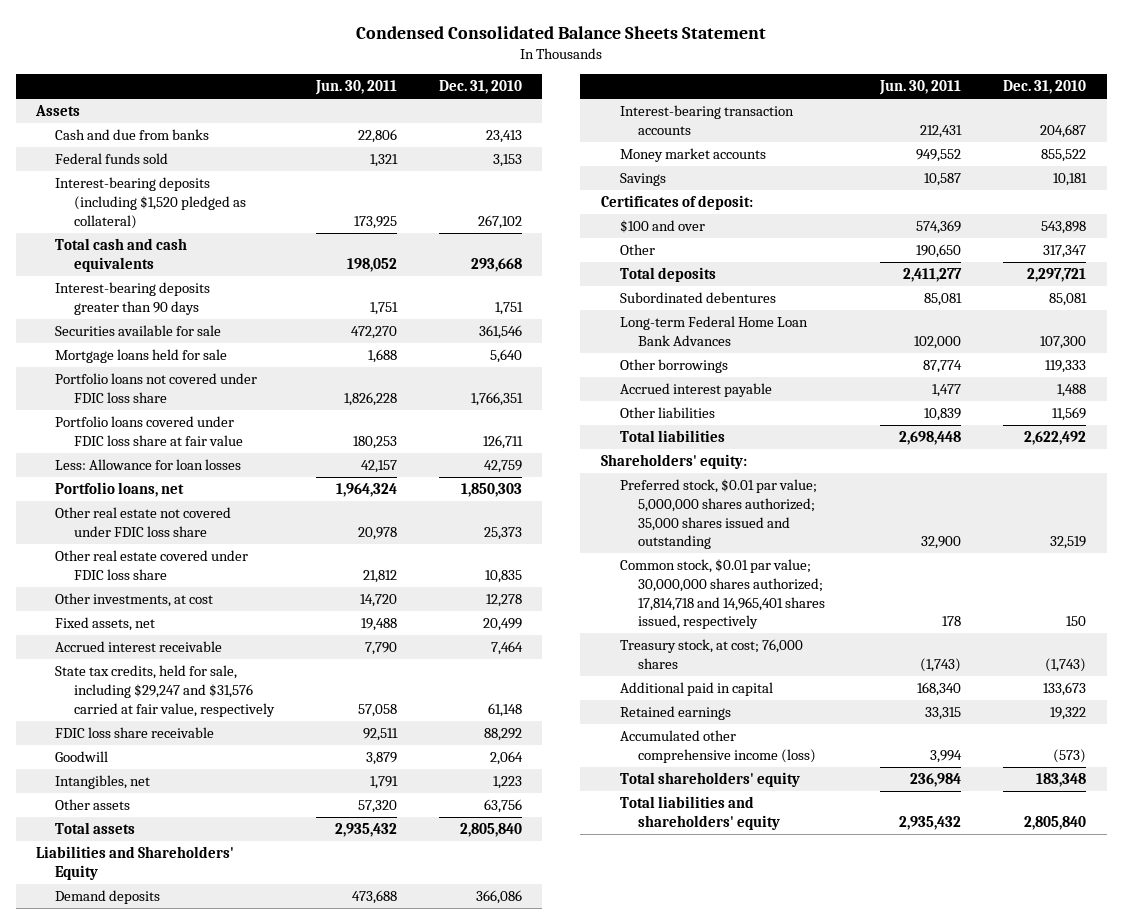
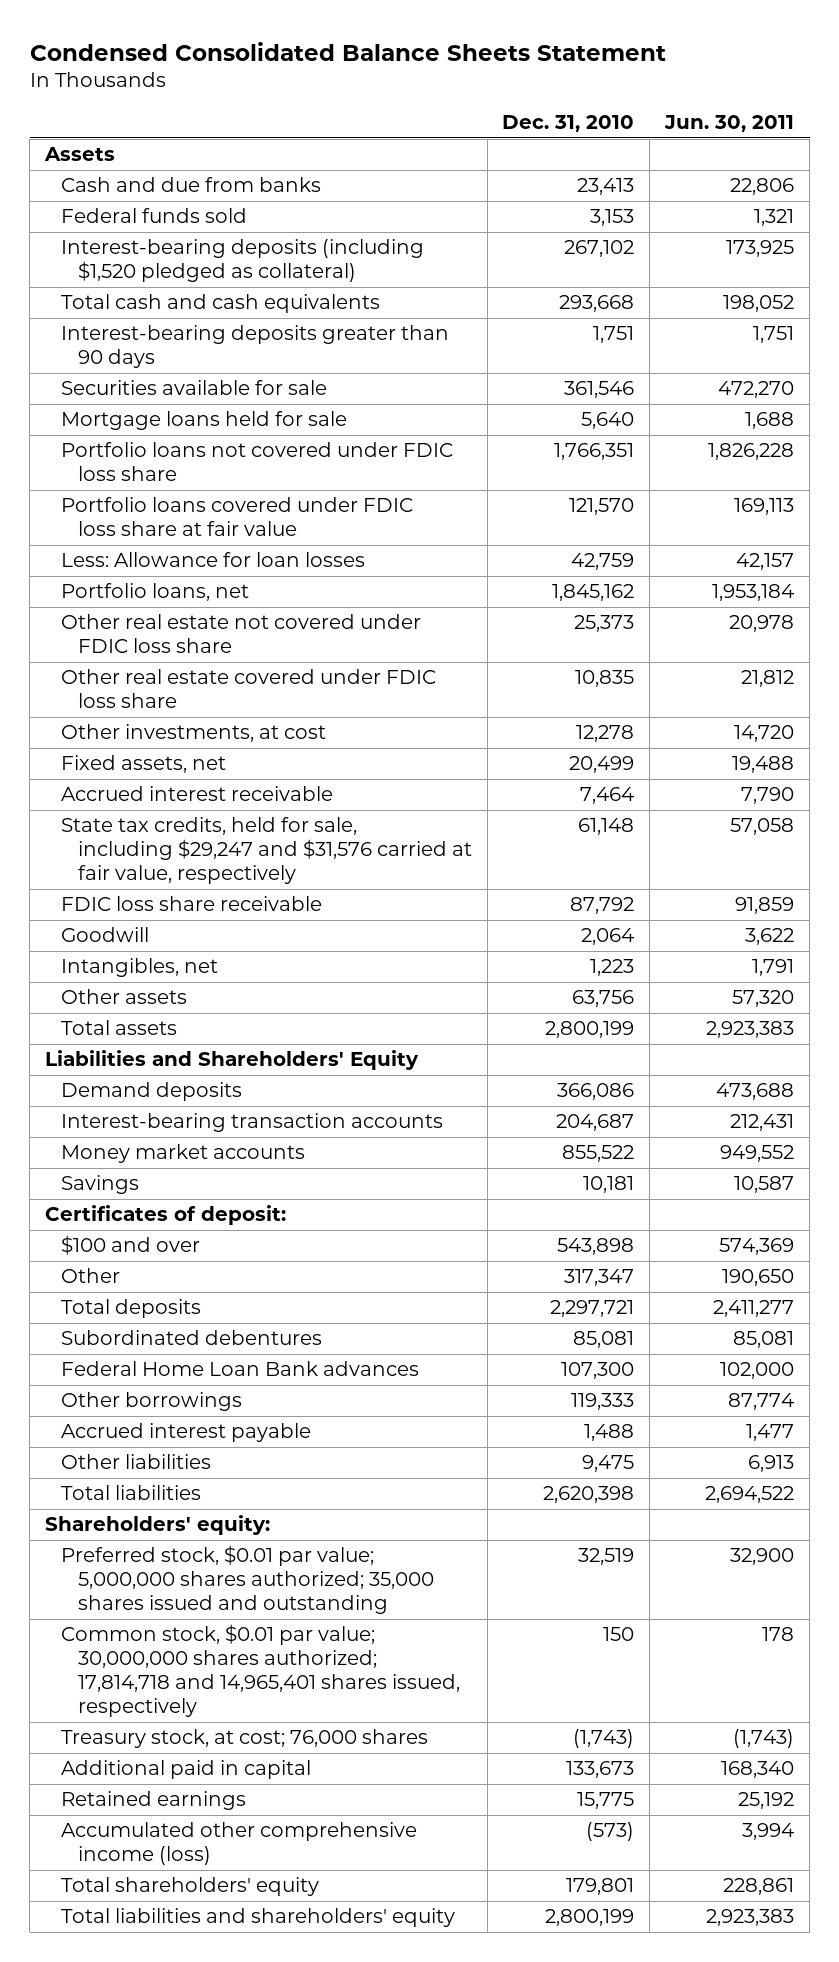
[352,435,397,449] 180,253 -> [734,498,795,516] 169,113
[482,434,523,449] 126,711 -> [569,498,635,516] 121,570
[335,483,397,498] 1,964,324 -> [712,584,795,602] 1,953,184
[460,483,522,498] 1,850,303 -> [552,584,635,602] 1,845,162
[362,728,398,742] 92,511 -> [735,897,795,915] 91,859
[483,728,522,742] 88,292 -> [570,897,635,915] 87,792
[365,752,397,766] 3,879 -> [745,928,795,946] 3,622
[334,823,397,838] 2,935,432 -> [706,1021,795,1039] 2,923,383
[459,823,522,838] 2,805,840 -> [545,1021,635,1039] 2,800,199
[619,316,808,346] Long-term Federal Home Loan Bank Advances -> [61,1361,420,1377] Federal Home Loan Bank advances
[924,408,962,422] 10,839 -> [748,1455,795,1473] 6,913
[1051,407,1086,422] 11,569 -> [582,1455,635,1473] 9,475
[899,431,962,446] 2,698,448 -> [705,1486,795,1504] 2,694,522
[1023,431,1086,446] 2,622,492 -> [543,1486,635,1504] 2,620,398
[925,707,962,721] 33,315 -> [738,1792,795,1810] 25,192
[1049,707,1086,721] 19,322 -> [577,1792,635,1810] 15,775
[910,773,962,788] 236,984 -> [723,1878,795,1896] 228,861
[1035,773,1086,788] 183,348 -> [566,1878,635,1896] 179,801
[899,815,962,830] 2,935,432 -> [706,1909,795,1927] 2,923,383
[1023,815,1086,830] 2,805,840 -> [545,1909,635,1927] 2,800,199

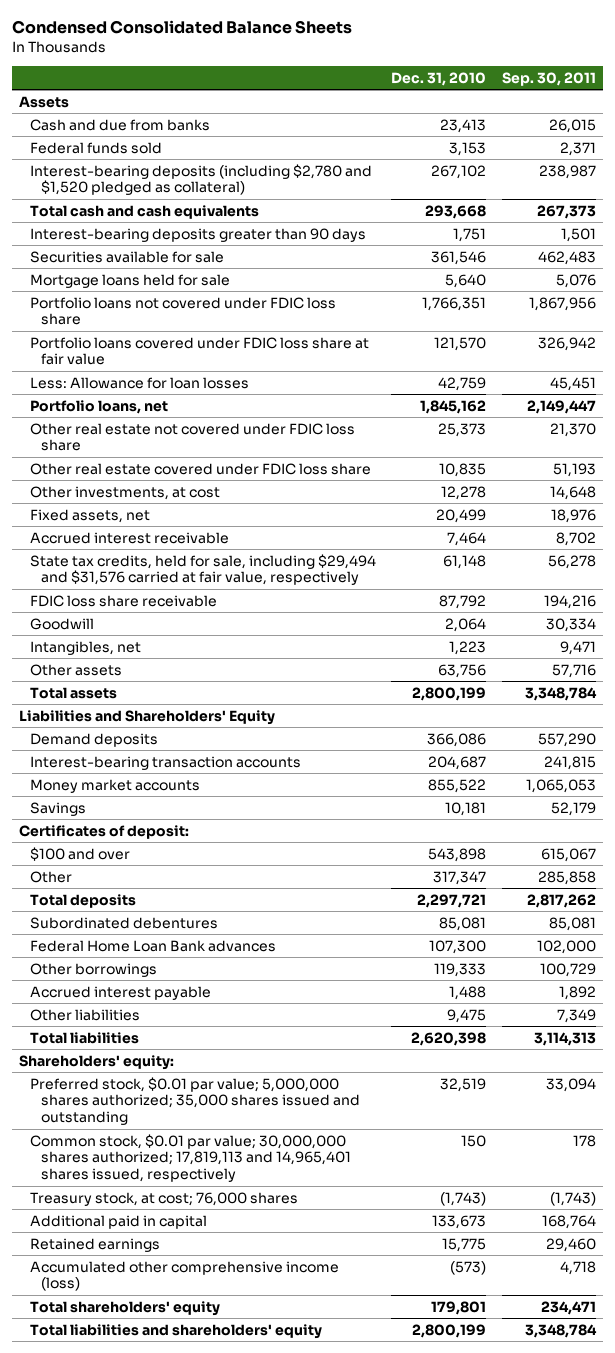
[29,41,666,61] Condensed Consolidated Balance Sheets Statement -> [11,20,352,35] Condensed Consolidated Balance Sheets
[664,115,795,133] Jun. 30, 2011 -> none
none -> [501,71,596,86] Sep. 30, 2011
[61,239,425,283] Interest-bearing deposits (including $1,520 pledged as collateral) -> [30,163,373,196] Interest-bearing deposits (including $2,780 and $1,520 pledged as collateral)
[61,817,472,885] State tax credits, held for sale, including $29,247 and $31,576 carried at fair value, respectively -> [30,553,377,586] State tax credits, held for sale, including $29,494 and $31,576 carried at fair value, respectively
[61,1624,460,1718] Common stock, $0.01 par value; 30,000,000 shares authorized; 17,814,718 and 14,965,401 shares issued, respectively -> [30,1133,351,1183] Common stock, $0.01 par value; 30,000,000 shares authorized; 17,819,113 and 14,965,401 shares issued, respectively

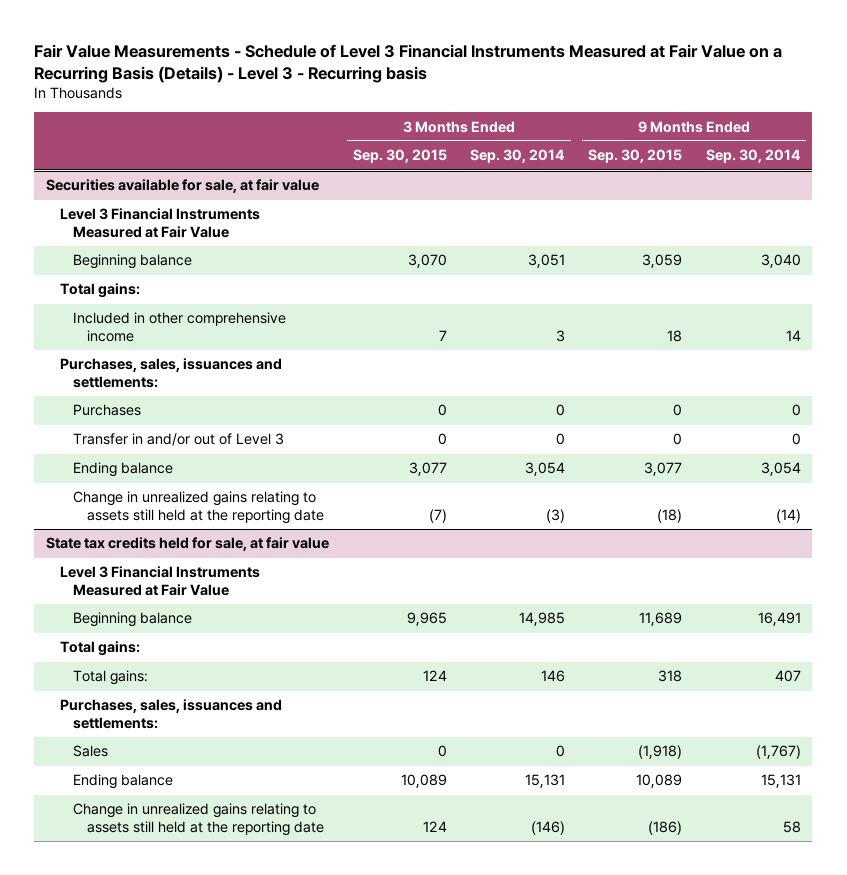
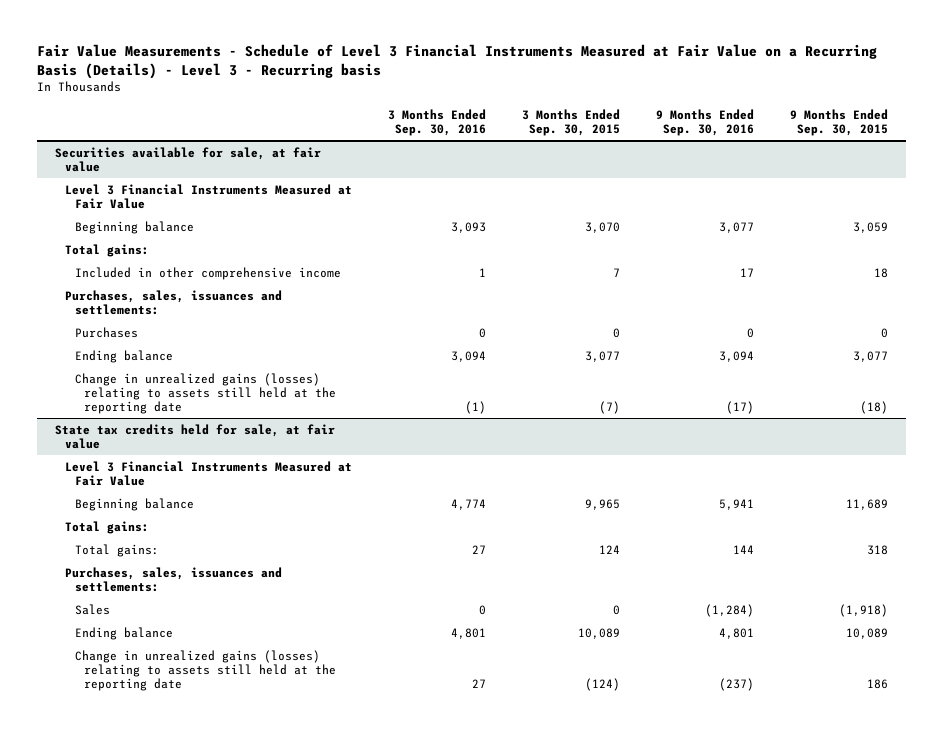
[469,149,565,164] Sep. 30, 2014 -> none
[705,149,801,164] Sep. 30, 2014 -> none
none -> [387,108,486,137] 3 Months Ended Sep. 30, 2016
none -> [655,108,754,137] 9 Months Ended Sep. 30, 2016
[73,433,285,447] Transfer in and/or out of Level 3 -> none
[73,491,325,524] Change in unrealized gains relating to assets still held at the reporting date -> [74,372,337,414] Change in unrealized gains (losses) relating to assets still held at the reporting date
[73,803,325,836] Change in unrealized gains relating to assets still held at the reporting date -> [74,649,337,691] Change in unrealized gains (losses) relating to assets still held at the reporting date
[422,820,447,832] 124 -> [584,677,620,691] (124)
[648,820,683,835] (186) -> [866,678,888,689] 186

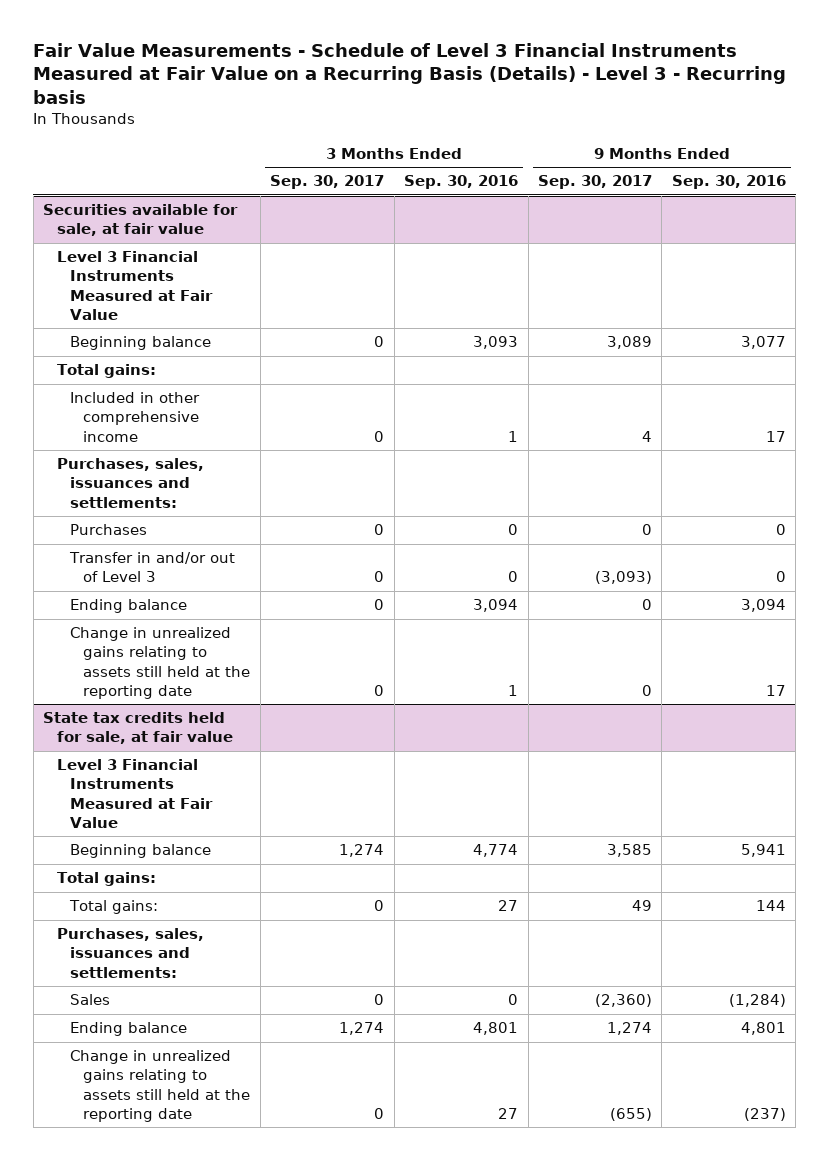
[521,108,620,137] 3 Months Ended Sep. 30, 2015 -> none
[789,108,888,137] 9 Months Ended Sep. 30, 2015 -> none
none -> [270,175,385,190] Sep. 30, 2017
none -> [537,175,652,190] Sep. 30, 2017
none -> [69,552,236,583] Transfer in and/or out of Level 3
[74,372,337,414] Change in unrealized gains (losses) relating to assets still held at the reporting date -> [70,627,251,699] Change in unrealized gains relating to assets still held at the reporting date
[464,400,486,414] (1) -> [508,684,519,696] 1
[725,400,754,414] (17) -> [765,684,786,696] 17
[74,649,337,691] Change in unrealized gains (losses) relating to assets still held at the reporting date -> [70,1050,251,1122] Change in unrealized gains relating to assets still held at the reporting date

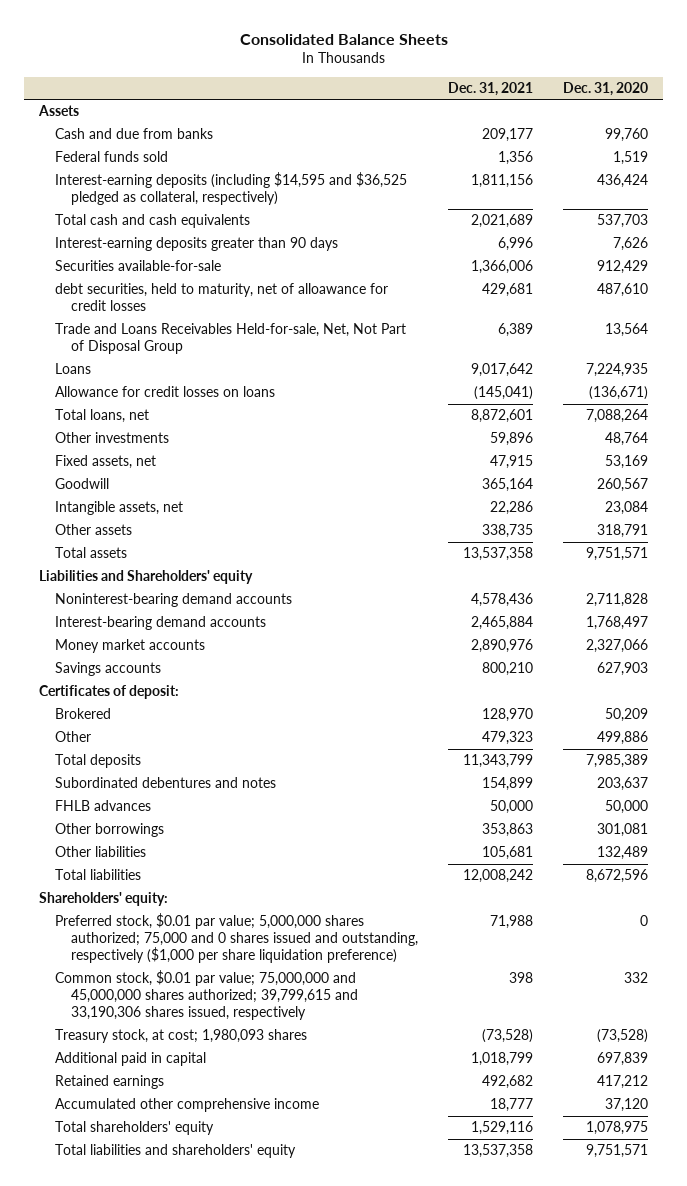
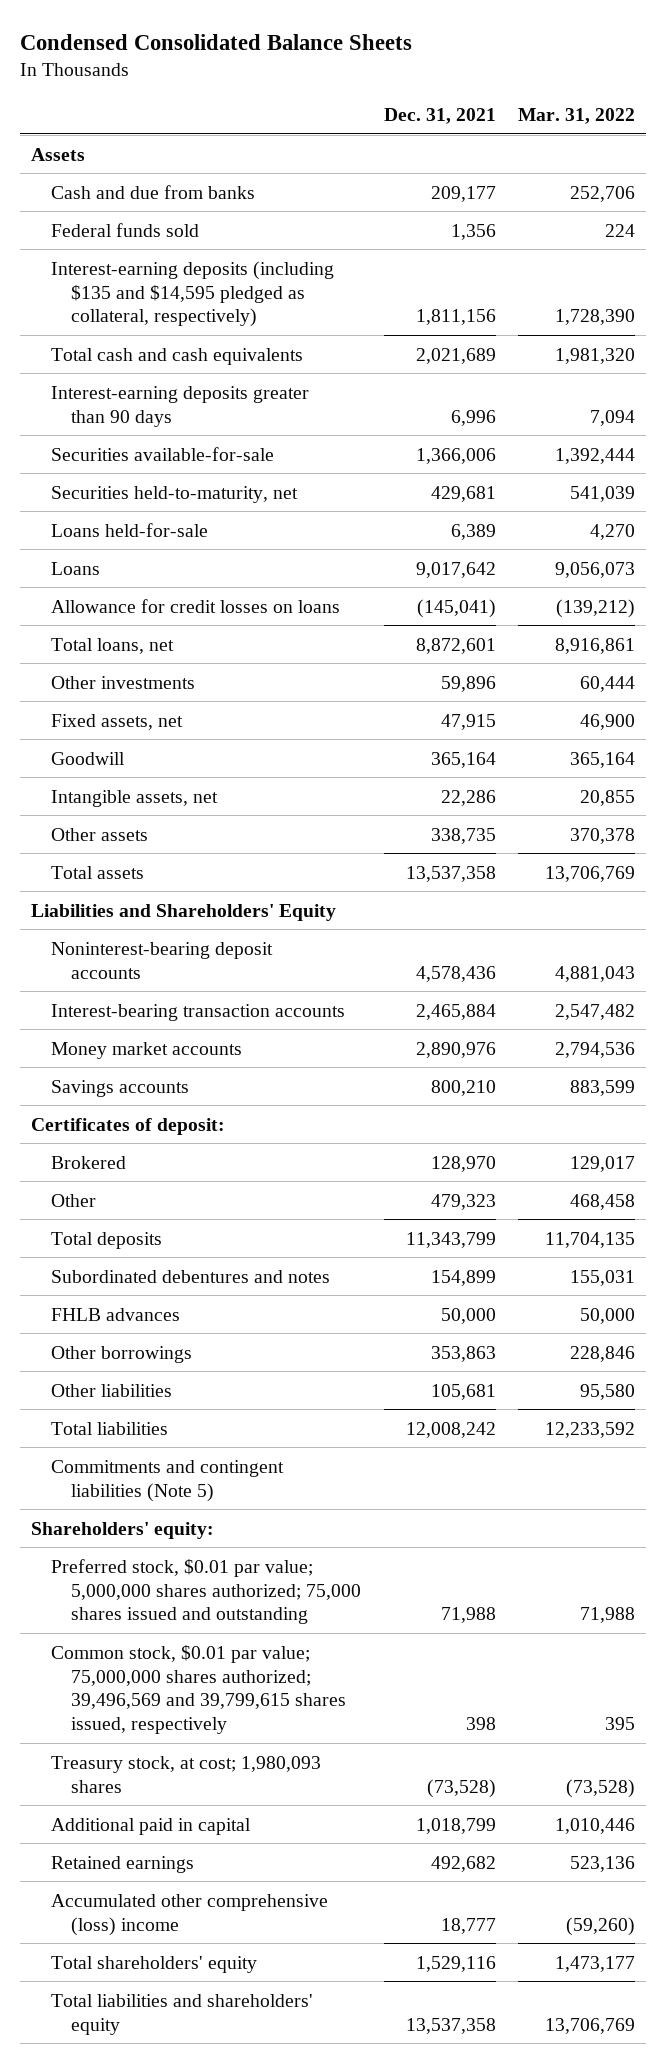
[239,34,448,46] Consolidated Balance Sheets -> [19,33,412,50] Condensed Consolidated Balance Sheets
[562,81,648,96] Dec. 31, 2020 -> none
none -> [518,108,636,125] Mar. 31, 2022
[55,172,408,206] Interest-earning deposits (including $14,595 and $36,525 pledged as collateral, respectively) -> [51,260,335,328] Interest-earning deposits (including $135 and $14,595 pledged as collateral, respectively)
[55,283,389,312] debt securities, held to maturity, net of alloawance for credit losses -> [51,485,299,503] Securities held-to-maturity, net
[55,323,407,355] Trade and Loans Receivables Held-for-sale, Net, Not Part of Disposal Group -> [51,522,209,537] Loans held-for-sale
[39,570,254,585] Liabilities and Shareholders' equity -> [31,903,337,921] Liabilities and Shareholders' Equity
[55,593,293,608] Noninterest-bearing demand accounts -> [51,941,274,979] Noninterest-bearing deposit accounts
[55,616,267,631] Interest-bearing demand accounts -> [51,1003,346,1021] Interest-bearing transaction accounts
none -> [51,1459,285,1502] Commitments and contingent liabilities (Note 5)
[55,913,418,963] Preferred stock, $0.01 par value; 5,000,000 shares authorized; 75,000 and 0 shares issued and outstanding, respectively ($1,000 per share liquidation preference) -> [51,1558,362,1625] Preferred stock, $0.01 par value; 5,000,000 shares authorized; 75,000 shares issued and outstanding
[55,970,358,1020] Common stock, $0.01 par value; 75,000,000 and 45,000,000 shares authorized; 39,799,615 and 33,190,306 shares issued, respectively -> [51,1644,347,1735] Common stock, $0.01 par value; 75,000,000 shares authorized; 39,496,569 and 39,799,615 shares issued, respectively
[55,1098,320,1113] Accumulated other comprehensive income -> [51,1893,329,1936] Accumulated other comprehensive (loss) income

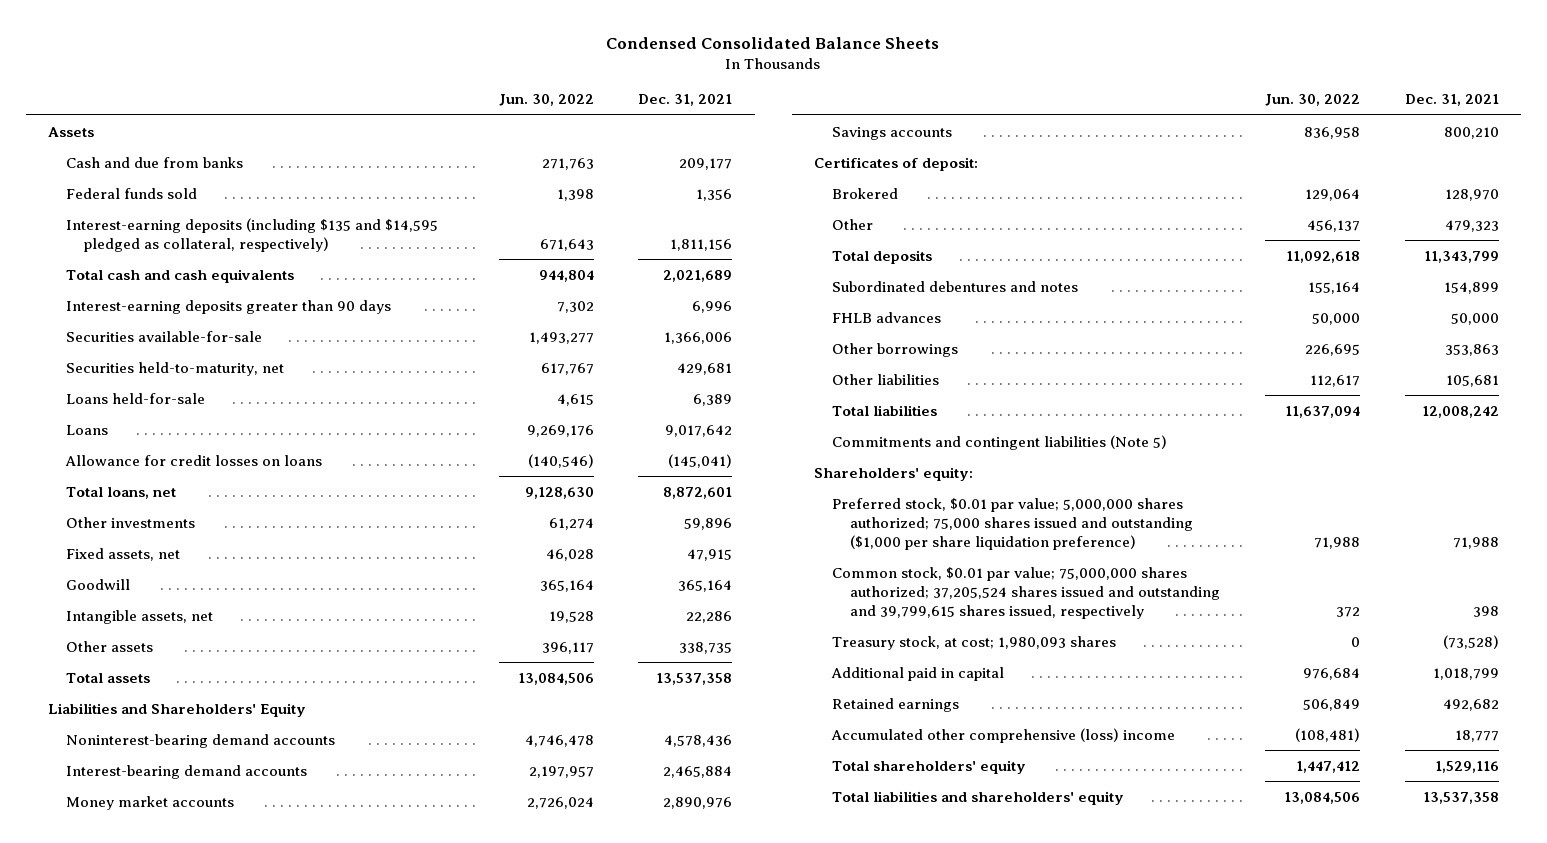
[518,108,636,125] Mar. 31, 2022 -> none
none -> [498,94,594,107] Jun. 30, 2022
[51,941,274,979] Noninterest-bearing deposit accounts -> [65,733,335,748] Noninterest-bearing demand accounts
[51,1003,346,1021] Interest-bearing transaction accounts -> [65,764,307,779] Interest-bearing demand accounts
[51,1558,362,1625] Preferred stock, $0.01 par value; 5,000,000 shares authorized; 75,000 shares issued and outstanding -> [832,497,1194,551] Preferred stock, $0.01 par value; 5,000,000 shares authorized; 75,000 shares issued and outstanding ($1,000 per share liquidation preference)
[51,1644,347,1735] Common stock, $0.01 par value; 75,000,000 shares authorized; 39,496,569 and 39,799,615 shares issued, respectively -> [832,566,1221,620] Common stock, $0.01 par value; 75,000,000 shares authorized; 37,205,524 shares issued and outstanding and 39,799,615 shares issued, respectively

